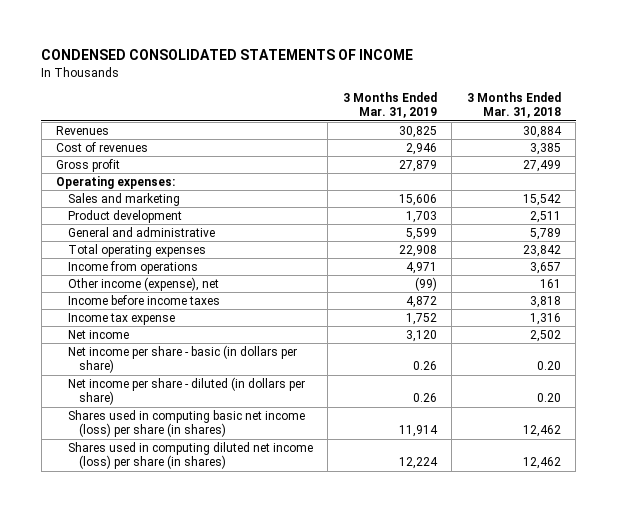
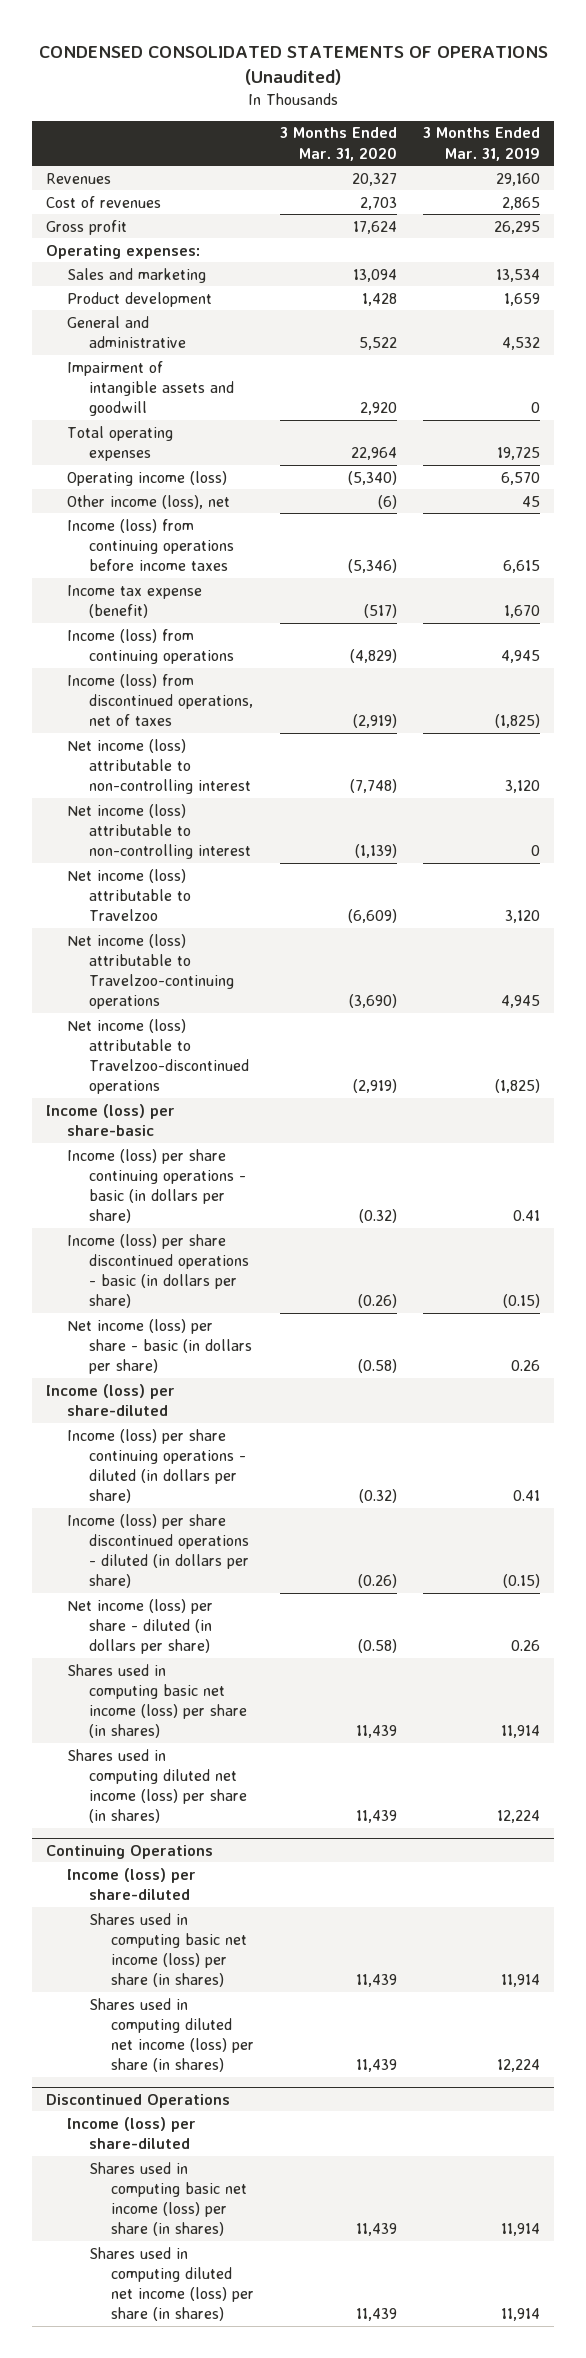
[41,49,414,61] CONDENSED CONSOLIDATED STATEMENTS OF INCOME -> [39,45,549,85] CONDENSED CONSOLIDATED STATEMENTS OF OPERATIONS (Unaudited)
[466,91,561,119] 3 Months Ended Mar. 31, 2018 -> none
none -> [280,127,398,161] 3 Months Ended Mar. 31, 2020
[398,126,437,139] 30,825 -> [496,172,541,186] 29,160
[405,143,437,156] 2,946 -> [502,196,541,210] 2,865
[398,160,437,173] 27,879 -> [494,220,541,234] 26,295
[67,295,220,306] Income before income taxes -> none
[398,194,437,207] 15,606 -> [496,268,541,282] 13,534
[405,211,437,224] 1,703 -> [504,292,541,306] 1,659
[405,228,437,241] 5,599 -> [502,336,541,350] 4,532
none -> [67,360,235,417] Impairment of intangible assets and goodwill
[398,245,437,258] 22,908 -> [497,446,541,460] 19,725
[67,261,198,275] Income from operations -> [67,470,228,486] Operating income (loss)
[405,262,437,275] 4,971 -> [501,471,541,485] 6,570
[67,277,219,292] Other income (expense), net -> [67,494,231,509] Other income (loss), net
[414,277,437,292] (99) -> [522,495,541,507] 45
none -> [67,518,235,572] Income (loss) from continuing operations before income taxes
[67,313,175,326] Income tax expense -> [67,584,203,618] Income tax expense (benefit)
[405,313,437,326] 1,752 -> [504,604,541,618] 1,670
none -> [67,628,235,664] Income (loss) from continuing operations
none -> [67,673,254,727] Income (loss) from discontinued operations, net of taxes
none -> [67,738,252,795] Net income (loss) attributable to non-controlling interest
none -> [67,803,252,860] Net income (loss) attributable to non-controlling interest
[67,330,129,340] Net income -> [67,868,192,922] Net income (loss) attributable to Travelzoo
none -> [67,933,235,1010] Net income (loss) attributable to Travelzoo-continuing operations
none -> [67,1018,250,1095] Net income (loss) attributable to Travelzoo-discontinued operations
none -> [45,1103,175,1136] Income (loss) per share-basic
none -> [67,1148,247,1224] Income (loss) per share continuing operations - basic (in dollars per share)
none -> [67,1233,250,1309] Income (loss) per share discontinued operations - basic (in dollars per share)
[67,345,297,374] Net income per share - basic (in dollars per share) -> [67,1318,253,1375] Net income (loss) per share - basic (in dollars per share)
none -> [45,1383,175,1416] Income (loss) per share-diluted
none -> [67,1428,247,1504] Income (loss) per share continuing operations - diluted (in dollars per share)
none -> [67,1513,250,1589] Income (loss) per share discontinued operations - diluted (in dollars per share)
[67,377,305,406] Net income per share - diluted (in dollars per share) -> [67,1598,214,1655] Net income (loss) per share - diluted (in dollars per share)
none -> [45,1844,213,1859] Continuing Operations
none -> [67,1867,197,1900] Income (loss) per share-diluted
none -> [89,1912,248,1988] Shares used in computing basic net income (loss) per share (in shares)
none -> [89,1997,255,2073] Shares used in computing diluted net income (loss) per share (in shares)
none -> [45,2093,230,2108] Discontinued Operations
none -> [67,2116,197,2149] Income (loss) per share-diluted
none -> [89,2161,248,2237] Shares used in computing basic net income (loss) per share (in shares)
none -> [89,2246,255,2322] Shares used in computing diluted net income (loss) per share (in shares)

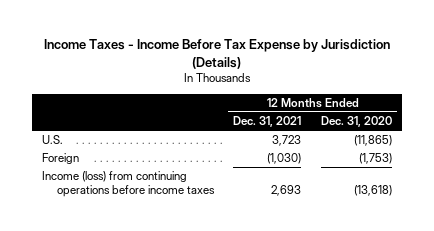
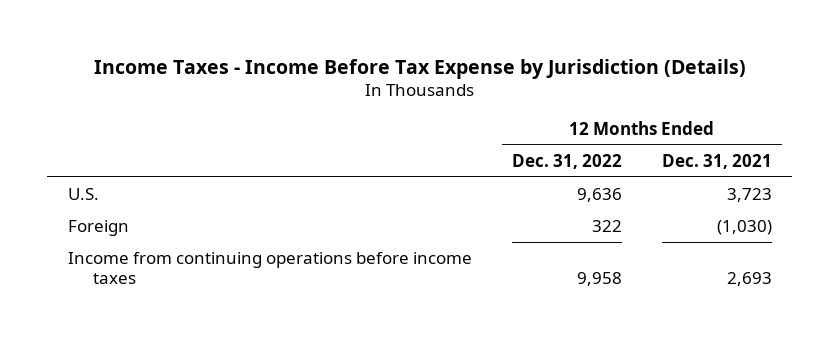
[321,116,393,128] Dec. 31, 2020 -> none
none -> [511,154,622,170] Dec. 31, 2022
[41,171,215,197] Income (loss) from continuing operations before income taxes -> [67,252,472,285] Income from continuing operations before income taxes

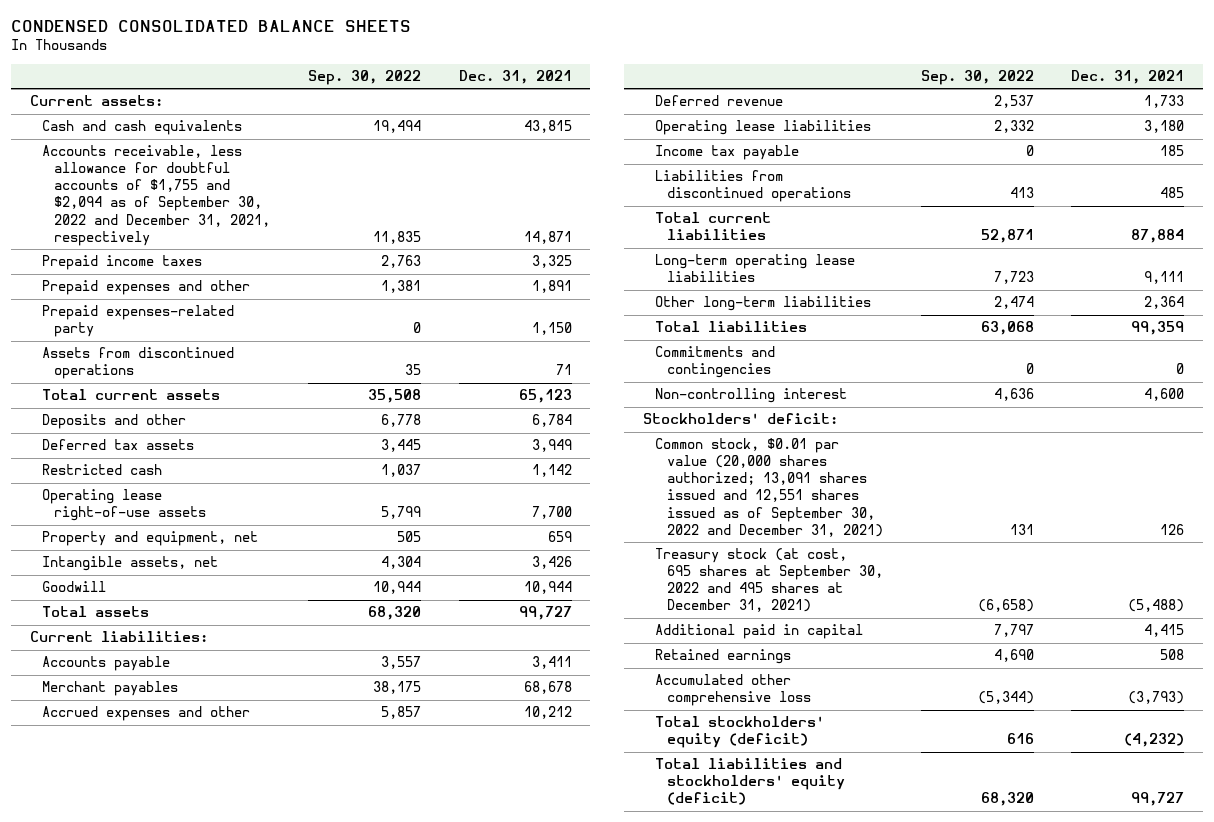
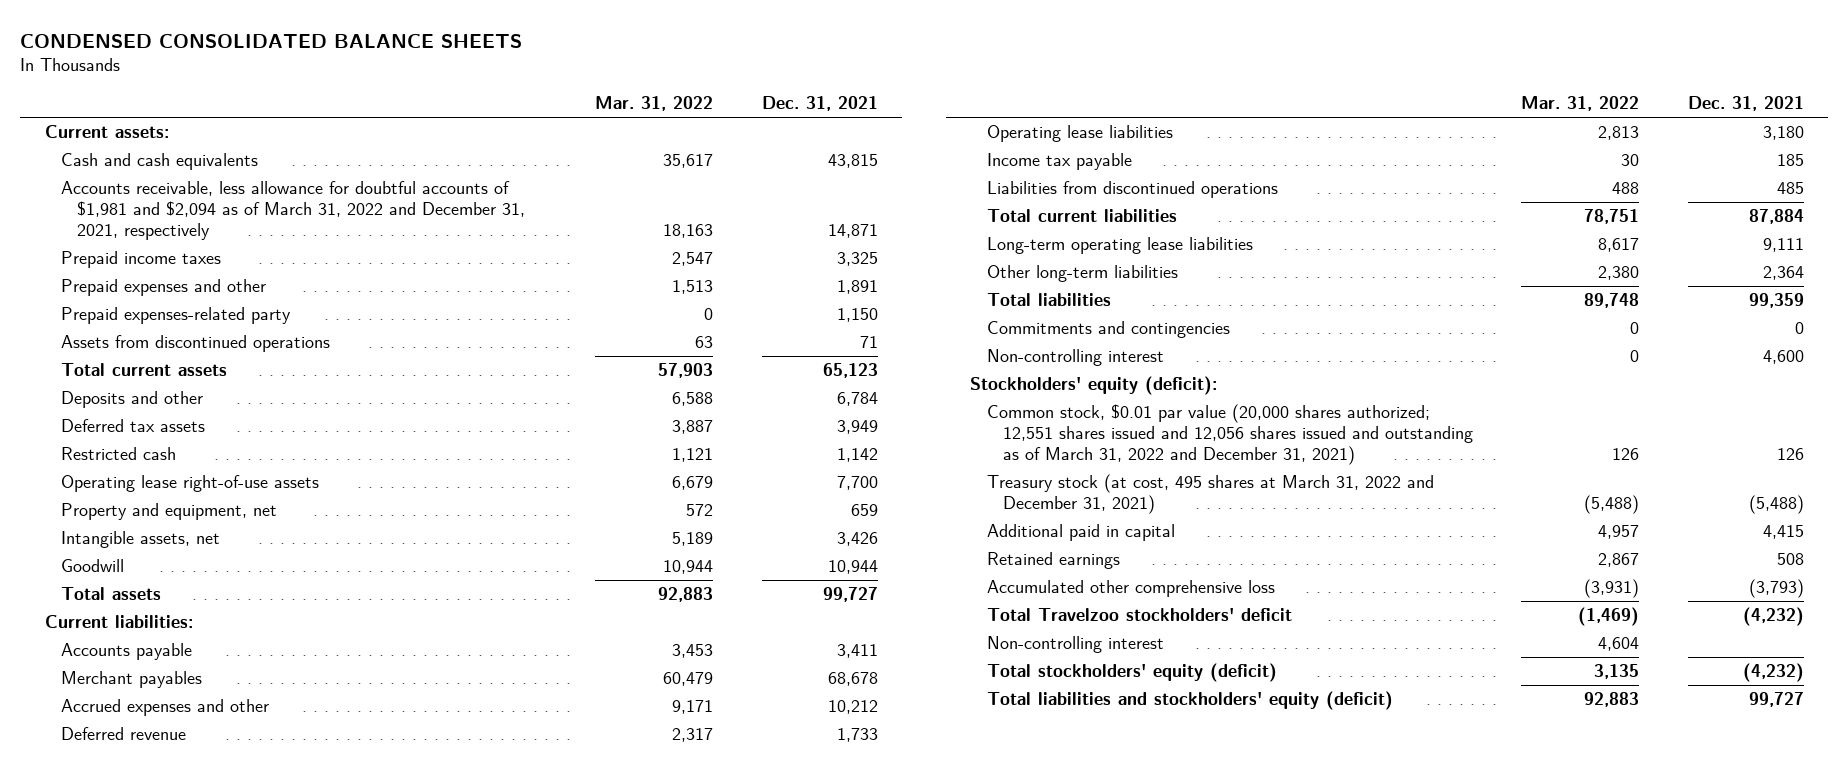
[308,70,422,86] Sep. 30, 2022 -> none
none -> [595,96,714,112] Mar. 31, 2022
[42,145,271,246] Accounts receivable, less allowance for doubtful accounts of $1,755 and $2,094 as of September 30, 2022 and December 31, 2021, respectively -> [60,181,525,241] Accounts receivable, less allowance for doubtful accounts of $1,981 and $2,094 as of March 31, 2022 and December 31, 2021, respectively
[642,413,838,425] Stockholders' deficit: -> [970,376,1218,396] Stockholders' equity (deficit):
[654,438,884,537] Common stock, $0.01 par value (20,000 shares authorized; 13,091 shares issued and 12,551 shares issued as of September 30, 2022 and December 31, 2021) -> [986,404,1473,466] Common stock, $0.01 par value (20,000 shares authorized; 12,551 shares issued and 12,056 shares issued and outstanding as of March 31, 2022 and December 31, 2021)
[654,548,884,613] Treasury stock (at cost, 695 shares at September 30, 2022 and 495 shares at December 31, 2021) -> [986,474,1434,515] Treasury stock (at cost, 495 shares at March 31, 2022 and December 31, 2021)
none -> [986,608,1292,622] Total Travelzoo stockholders' deficit
none -> [986,636,1164,654] Non-controlling interest

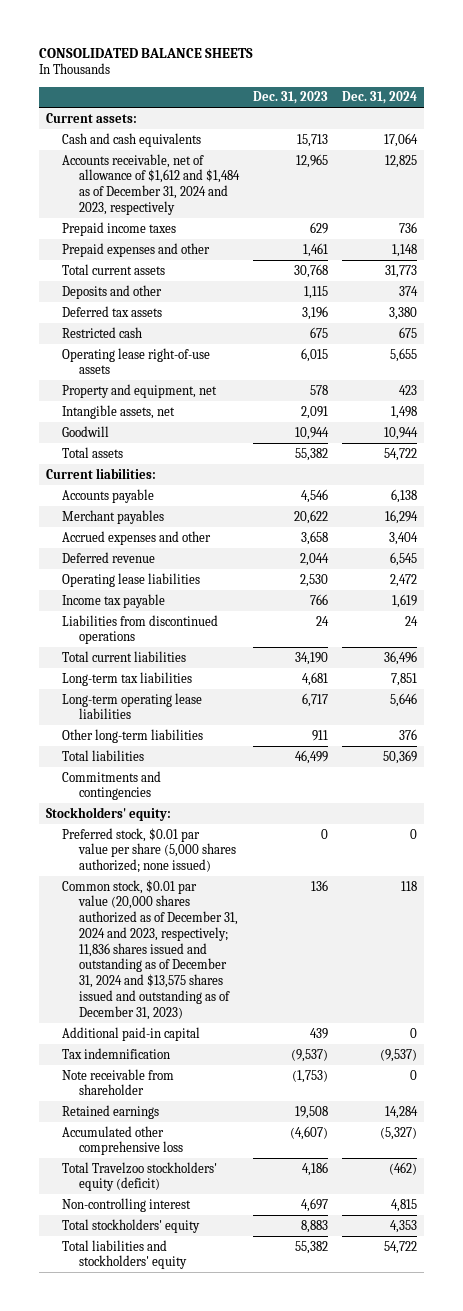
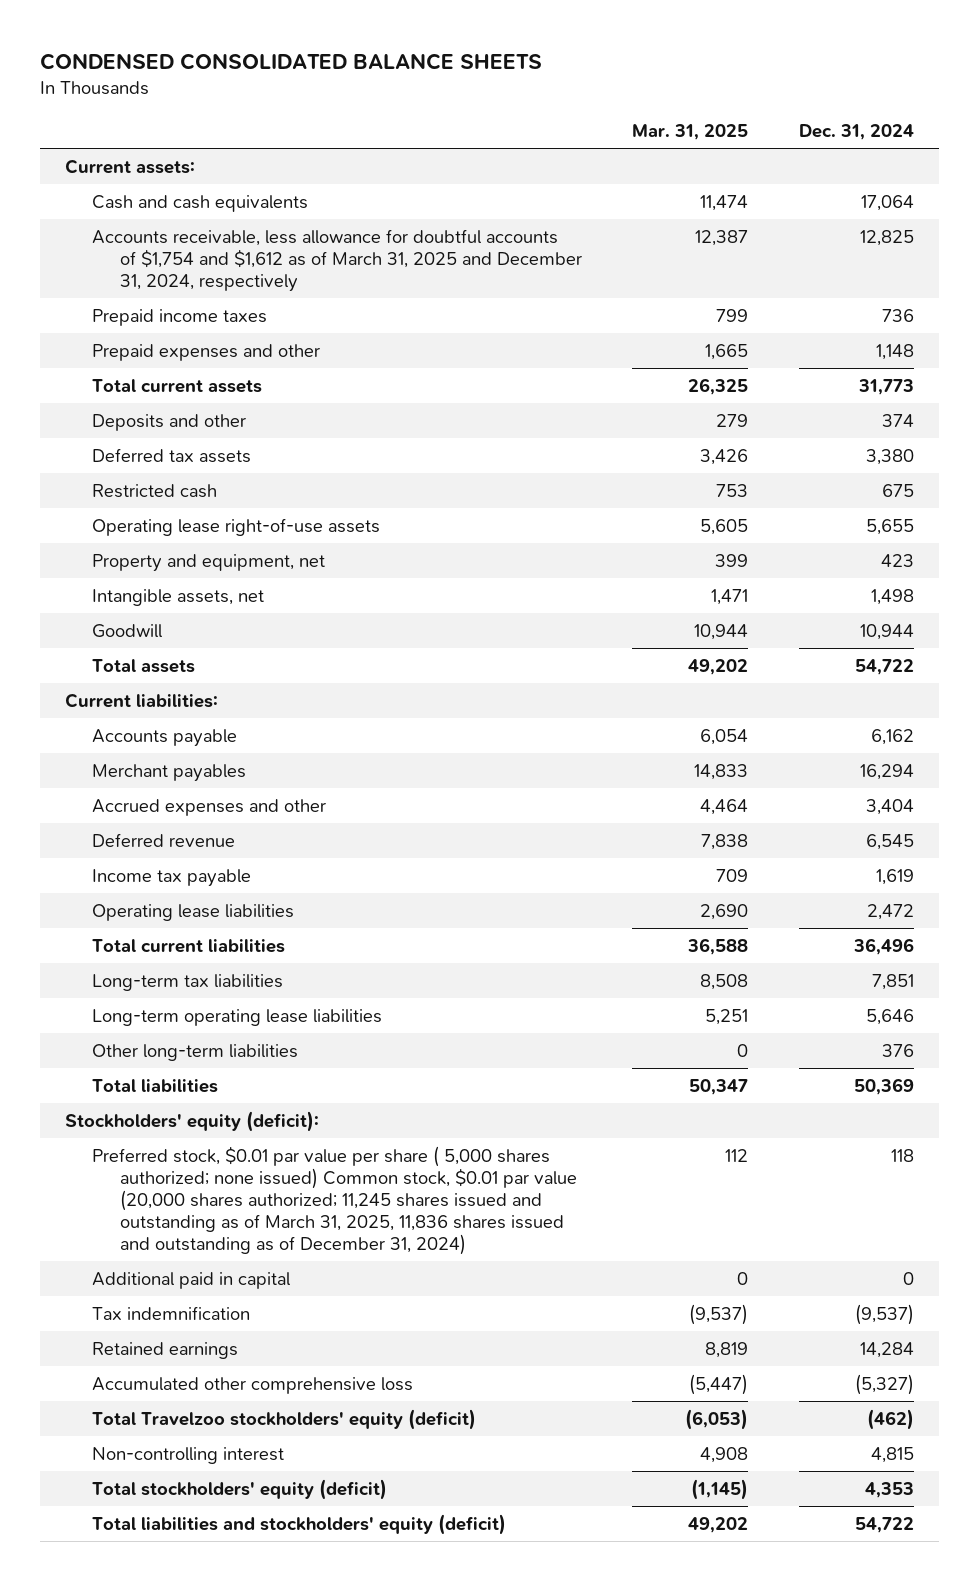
[38,47,253,58] CONSOLIDATED BALANCE SHEETS -> [39,52,542,70] CONDENSED CONSOLIDATED BALANCE SHEETS
[252,91,328,105] Dec. 31, 2023 -> none
none -> [632,123,749,140] Mar. 31, 2025
[62,153,240,215] Accounts receivable, net of allowance of $1,612 and $1,484 as of December 31, 2024 and 2023, respectively -> [92,229,582,293] Accounts receivable, less allowance for doubtful accounts of $1,754 and $1,612 as of March 31, 2025 and December 31, 2024, respectively
[391,488,418,503] 6,138 -> [870,729,914,746] 6,162
[62,614,219,645] Liabilities from discontinued operations -> none
[62,572,201,587] Operating lease liabilities -> [92,904,295,922] Operating lease liabilities
[62,770,162,801] Commitments and contingencies -> none
[62,827,236,874] Preferred stock, $0.01 par value per share (5,000 shares authorized; none issued) -> none
[45,806,171,821] Stockholders' equity: -> [64,1111,319,1133] Stockholders' equity (deficit):
[62,879,238,1020] Common stock, $0.01 par value (20,000 shares authorized as of December 31, 2024 and 2023, respectively; 11,836 shares issued and outstanding as of December 31, 2024 and $13,575 shares issued and outstanding as of December 31, 2023) -> [92,1146,577,1256] Preferred stock, $0.01 par value per share ( 5,000 shares authorized; none issued) Common stock, $0.01 par value (20,000 shares authorized; 11,245 shares issued and outstanding as of March 31, 2025, 11,836 shares issued and outstanding as of December 31, 2024)
[62,1026,201,1041] Additional paid-in capital -> [92,1272,291,1290] Additional paid in capital
[62,1068,175,1096] Note receivable from shareholder -> none
[62,1218,201,1233] Total stockholders' equity -> [92,1479,388,1501] Total stockholders' equity (deficit)
[62,1239,187,1270] Total liabilities and stockholders' equity -> [92,1514,507,1536] Total liabilities and stockholders' equity (deficit)

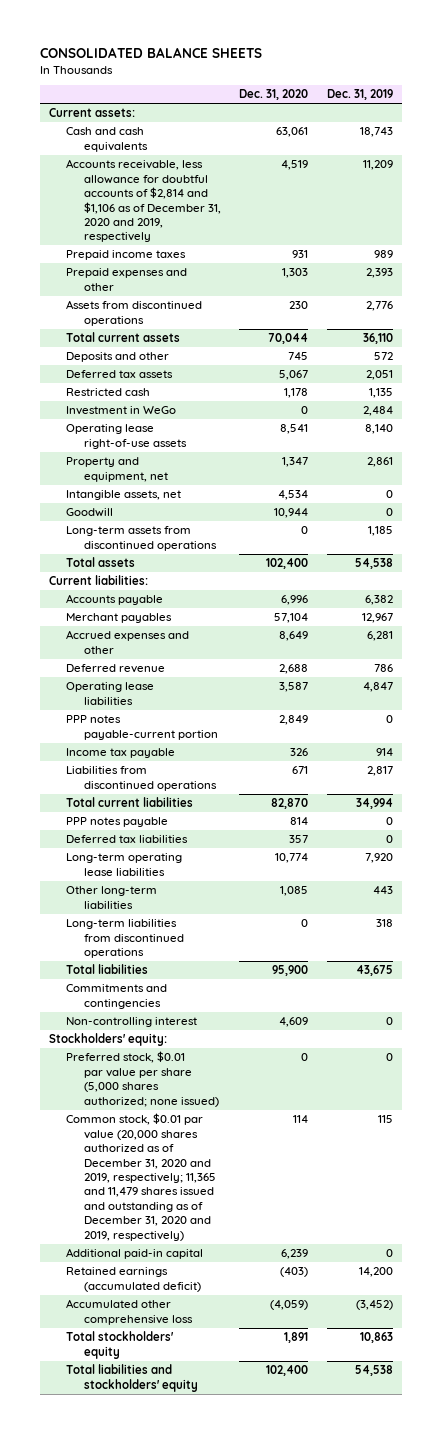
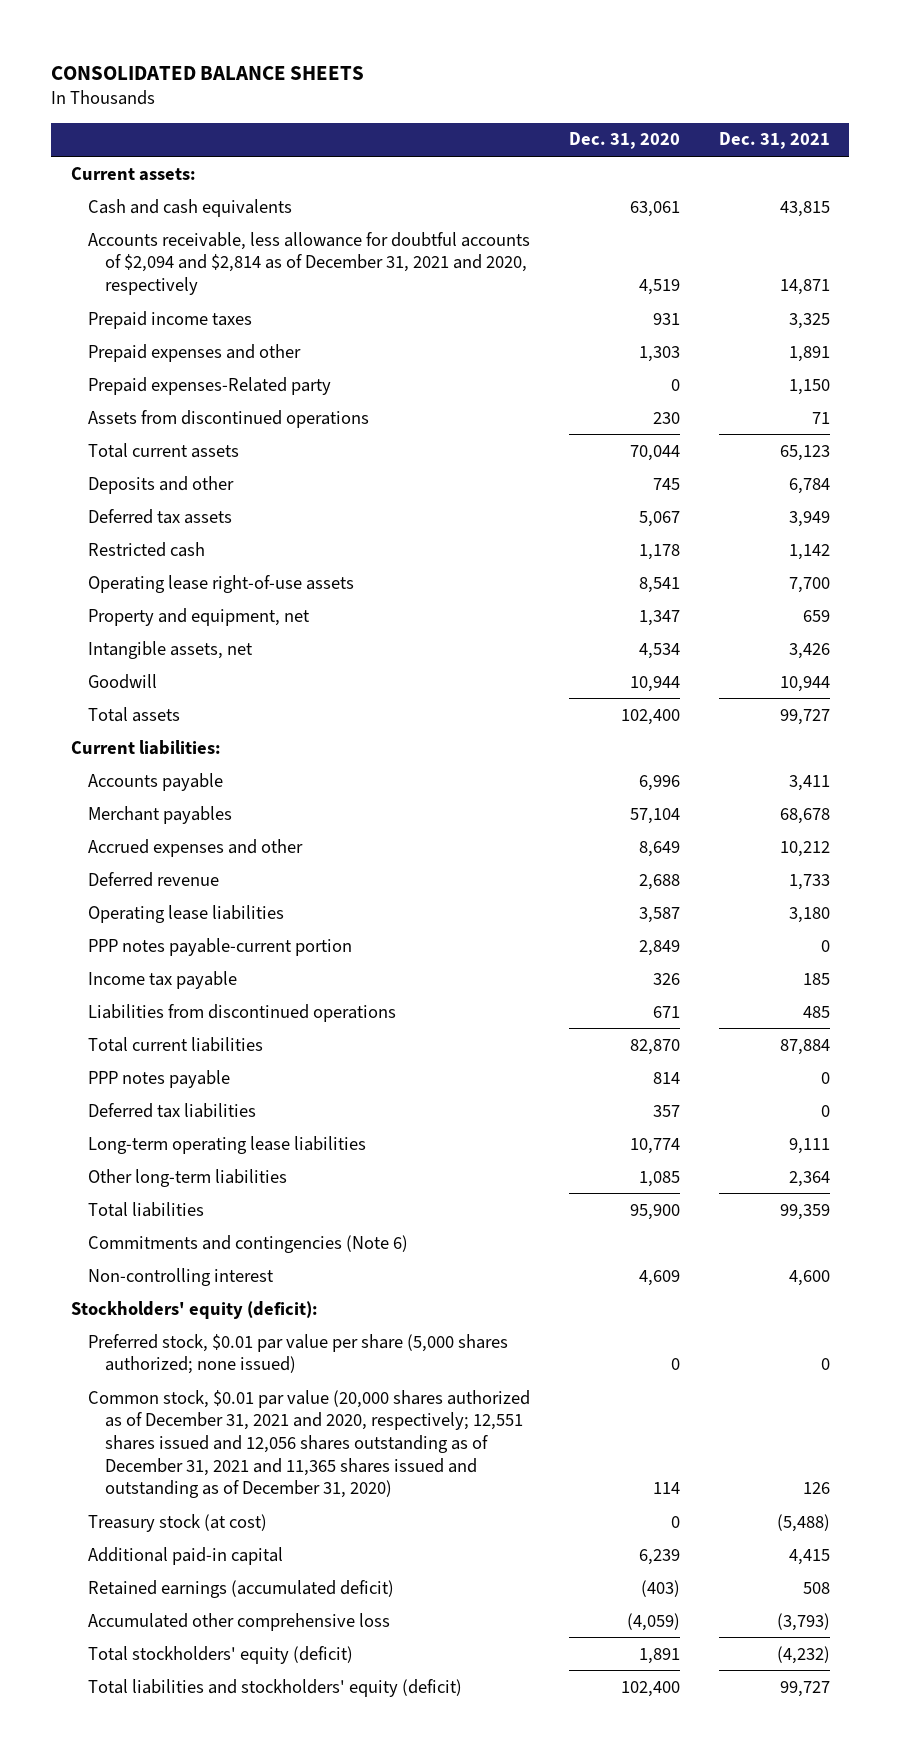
[326,89,393,101] Dec. 31, 2019 -> none
none -> [718,132,830,150] Dec. 31, 2021
[66,159,221,243] Accounts receivable, less allowance for doubtful accounts of $2,814 and $1,106 as of December 31, 2020 and 2019, respectively -> [87,231,530,296] Accounts receivable, less allowance for doubtful accounts of $2,094 and $2,814 as of December 31, 2021 and 2020, respectively
none -> [87,376,331,395] Prepaid expenses-Related party
[66,406,177,416] Investment in WeGo -> none
[66,526,217,551] Long-term assets from discontinued operations -> none
[66,919,184,959] Long-term liabilities from discontinued operations -> none
[66,984,168,1009] Commitments and contingencies -> [87,1234,408,1253] Commitments and contingencies (Note 6)
[49,1033,168,1047] Stockholders' equity: -> [70,1300,318,1319] Stockholders' equity (deficit):
[66,1113,216,1241] Common stock, $0.01 par value (20,000 shares authorized as of December 31, 2020 and 2019, respectively; 11,365 and 11,479 shares issued and outstanding as of December 31, 2020 and 2019, respectively) -> [87,1389,530,1499] Common stock, $0.01 par value (20,000 shares authorized as of December 31, 2021 and 2020, respectively; 12,551 shares issued and 12,056 shares outstanding as of December 31, 2021 and 11,365 shares issued and outstanding as of December 31, 2020)
none -> [87,1513,267,1532] Treasury stock (at cost)
[66,1331,175,1359] Total stockholders' equity -> [87,1645,353,1664] Total stockholders' equity (deficit)
[66,1364,198,1392] Total liabilities and stockholders' equity -> [87,1678,462,1697] Total liabilities and stockholders' equity (deficit)

